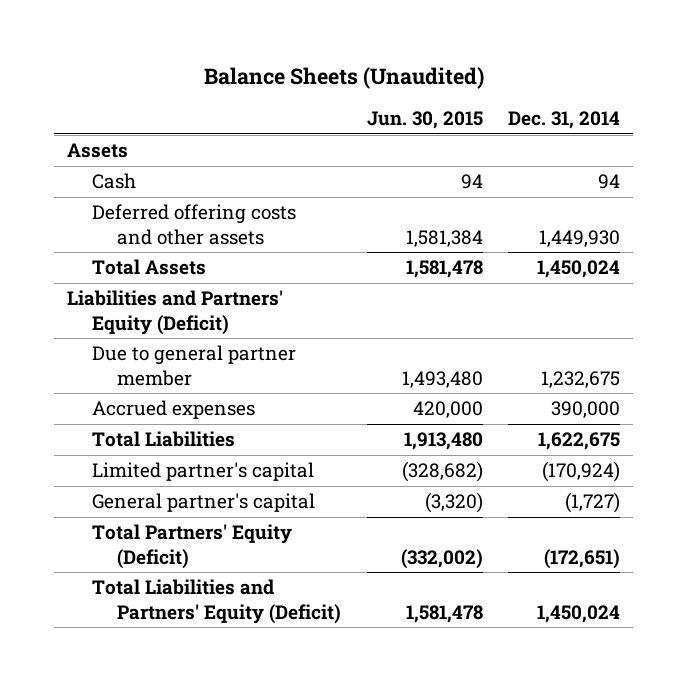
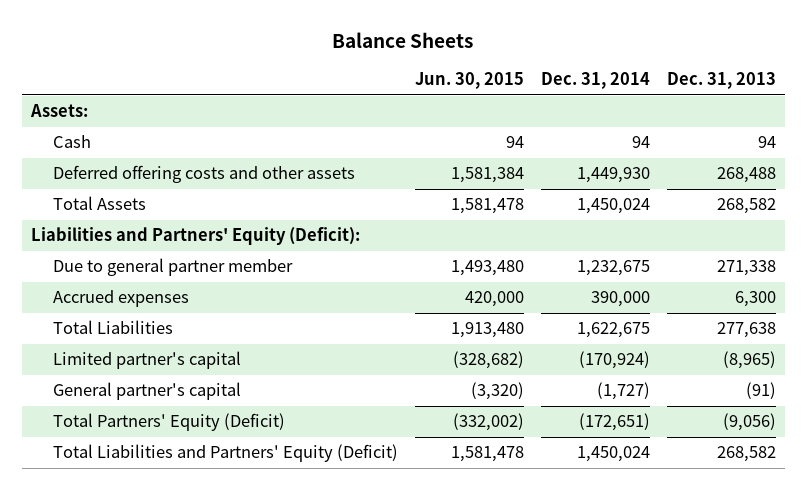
[203,66,484,89] Balance Sheets (Unaudited) -> [332,31,474,48] Balance Sheets
none -> [667,72,777,90] Dec. 31, 2013
[67,143,129,159] Assets -> [29,104,88,118] Assets:
[67,290,284,335] Liabilities and Partners' Equity (Deficit) -> [30,227,360,246] Liabilities and Partners' Equity (Deficit):

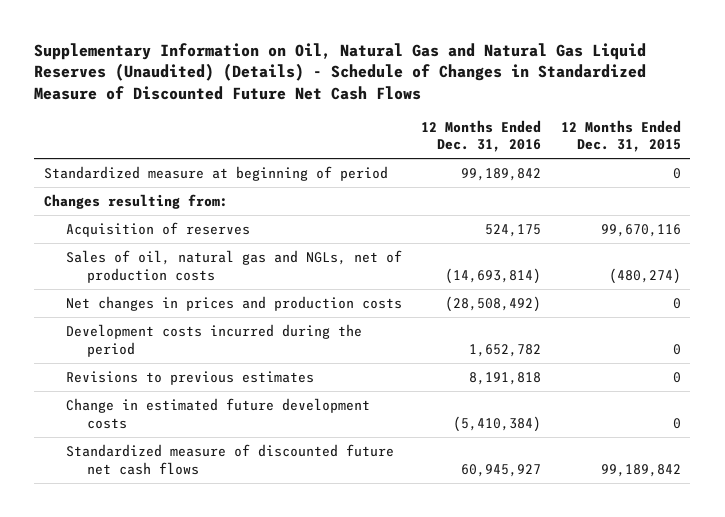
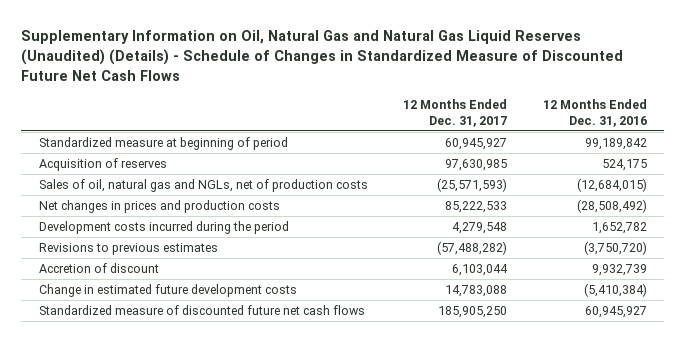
[560,119,681,153] 12 Months Ended Dec. 31, 2015 -> none
none -> [403,98,508,127] 12 Months Ended Dec. 31, 2017
[44,193,229,209] Changes resulting from: -> none
[445,267,542,284] (14,693,814) -> [576,178,647,193] (12,684,015)
[469,371,542,385] 8,191,818 -> [583,241,647,256] (3,750,720)
none -> [39,263,160,274] Accretion of discount

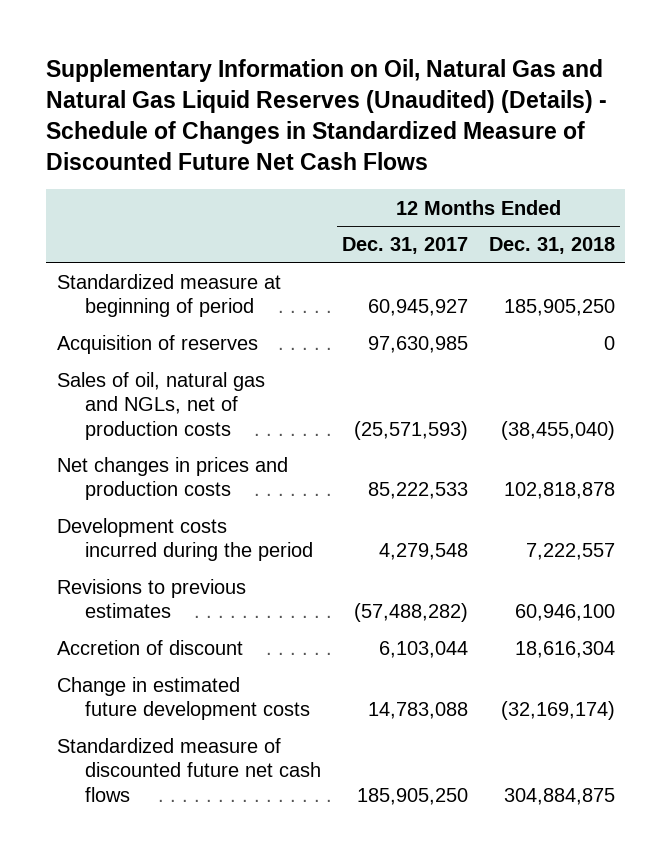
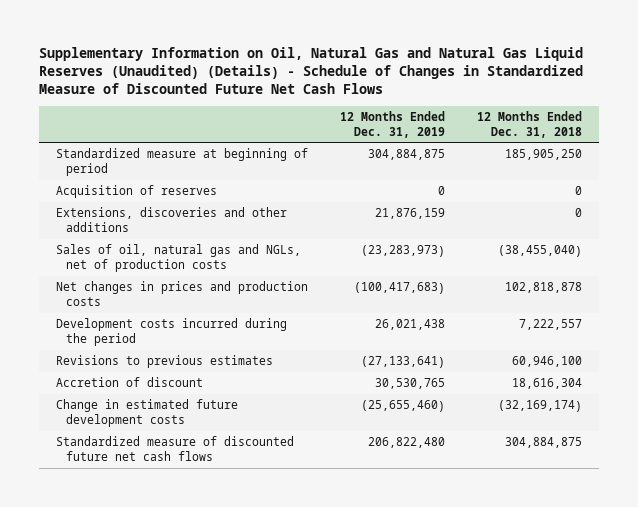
[342,237,469,255] Dec. 31, 2017 -> none
none -> [339,110,445,138] 12 Months Ended Dec. 31, 2019
none -> [55,207,287,233] Extensions, discoveries and other additions

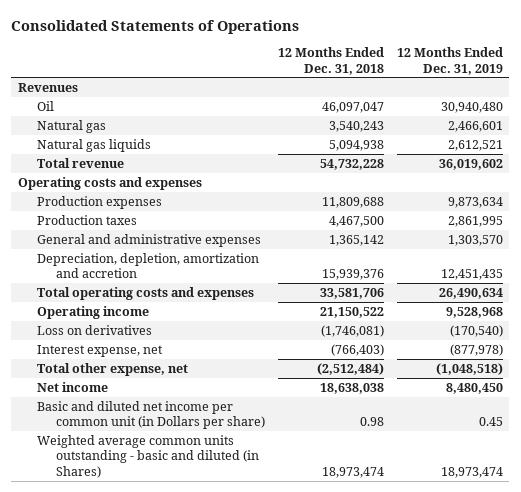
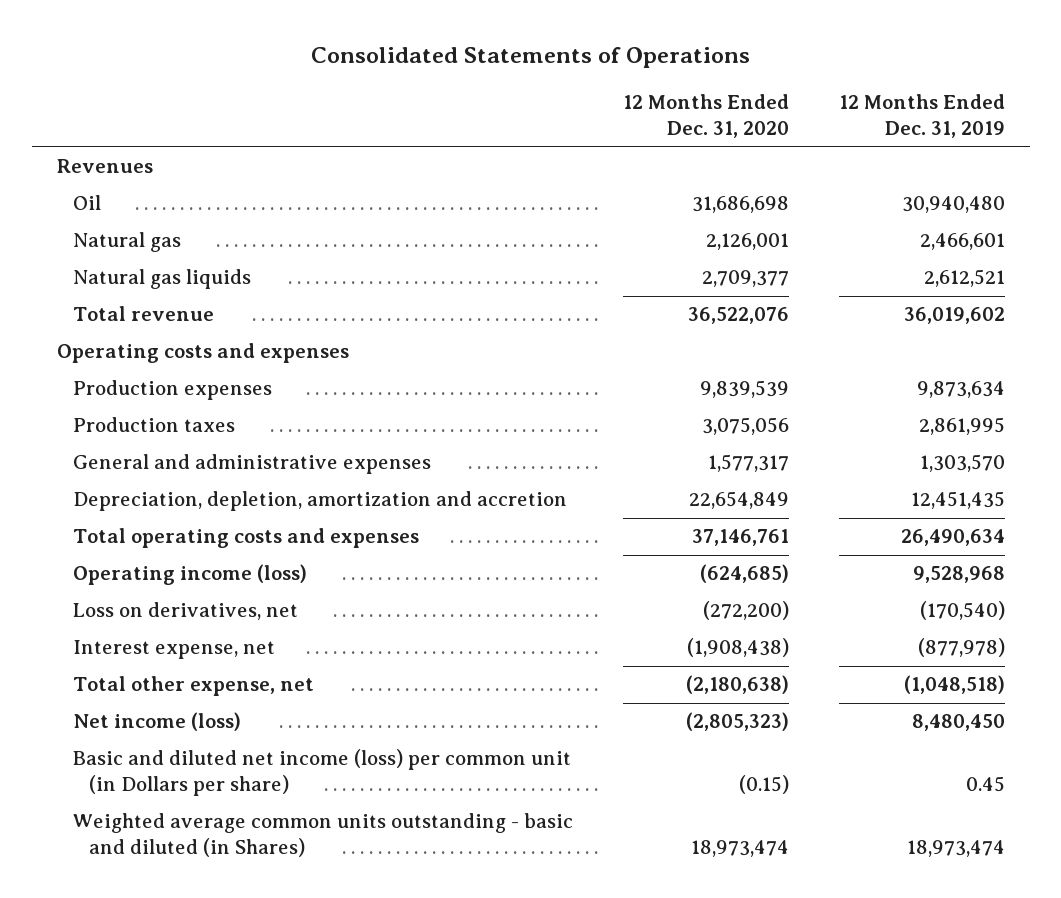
[277,47,384,75] 12 Months Ended Dec. 31, 2018 -> none
none -> [622,94,789,139] 12 Months Ended Dec. 31, 2020
[36,305,149,319] Operating income -> [72,564,307,586] Operating income (loss)
[36,324,152,335] Loss on derivatives -> [72,602,298,621] Loss on derivatives, net
[36,381,108,392] Net income -> [72,712,241,732] Net income (loss)
[36,400,266,430] Basic and diluted net income per common unit (in Dollars per share) -> [72,749,571,797] Basic and diluted net income (loss) per common unit (in Dollars per share)

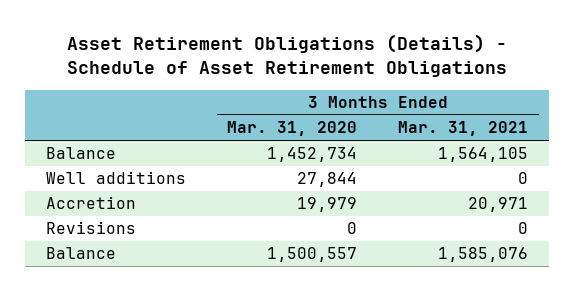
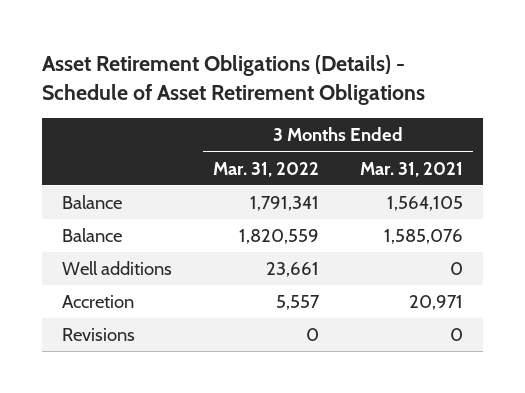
[227,121,358,137] Mar. 31, 2020 -> none
none -> [212,161,319,177] Mar. 31, 2022
[45,247,116,260] Balance -> [62,228,123,243] Balance

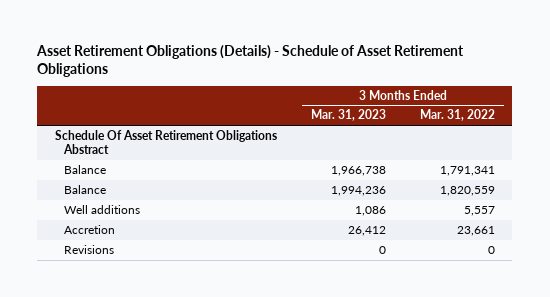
[359,161,463,177] Mar. 31, 2021 -> none
none -> [310,109,386,122] Mar. 31, 2023
none -> [54,130,277,155] Schedule Of Asset Retirement Obligations Abstract
[265,262,319,278] 23,661 -> [464,206,496,217] 5,557
[275,295,320,311] 5,557 -> [457,226,496,237] 23,661

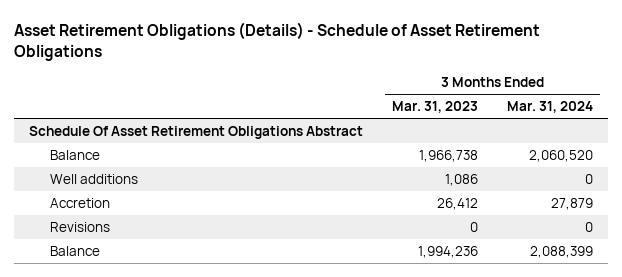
[420,109,496,122] Mar. 31, 2022 -> none
none -> [507,101,594,114] Mar. 31, 2024
[63,185,106,195] Balance -> [50,245,101,256] Balance

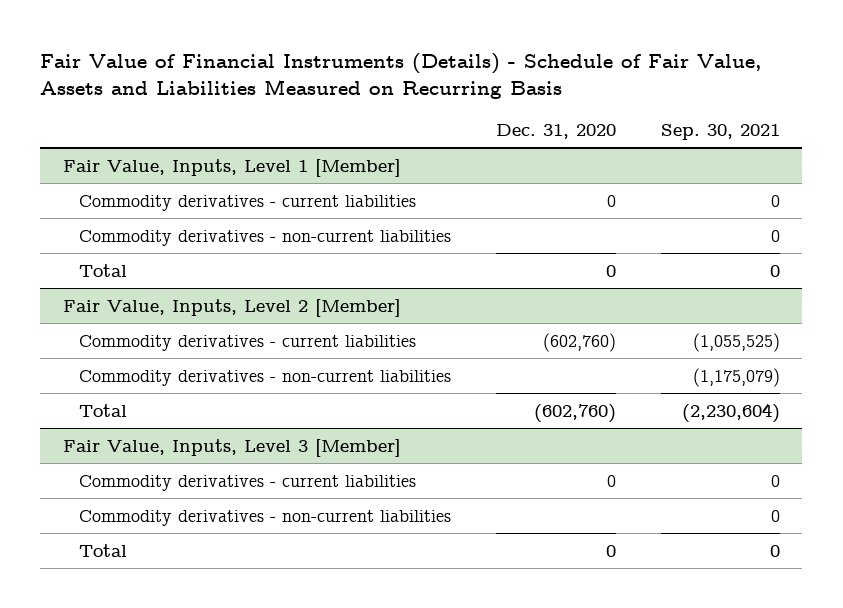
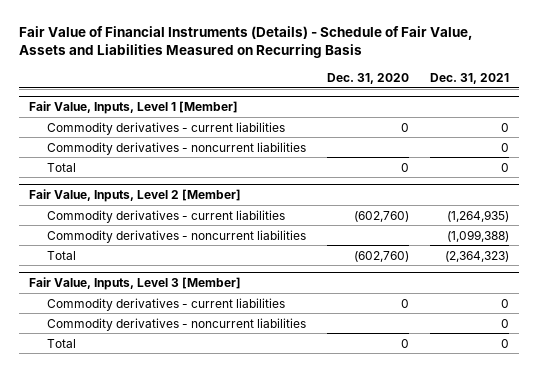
[660,123,780,140] Sep. 30, 2021 -> none
none -> [429,72,509,84] Dec. 31, 2021
[79,229,452,246] Commodity derivatives - non-current liabilities -> [47,141,307,155] Commodity derivatives - noncurrent liabilities
[79,369,452,386] Commodity derivatives - non-current liabilities -> [47,229,307,243] Commodity derivatives - noncurrent liabilities
[79,509,452,526] Commodity derivatives - non-current liabilities -> [47,317,307,331] Commodity derivatives - noncurrent liabilities

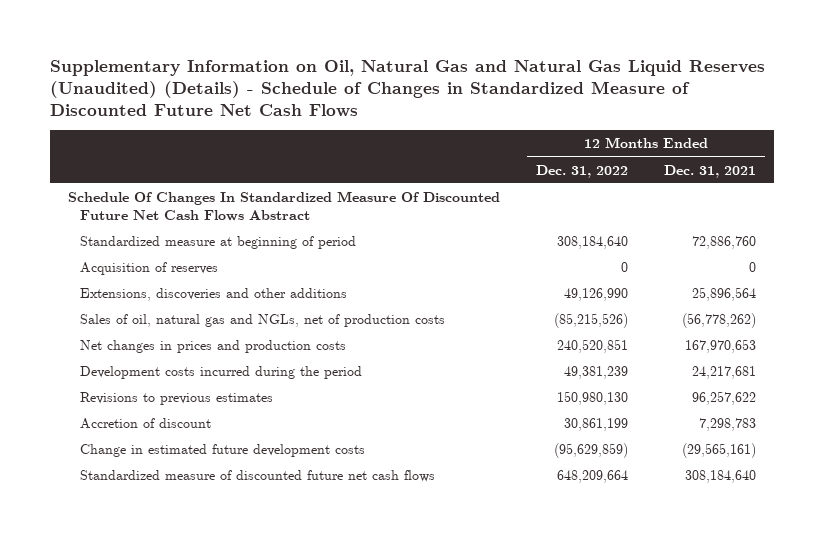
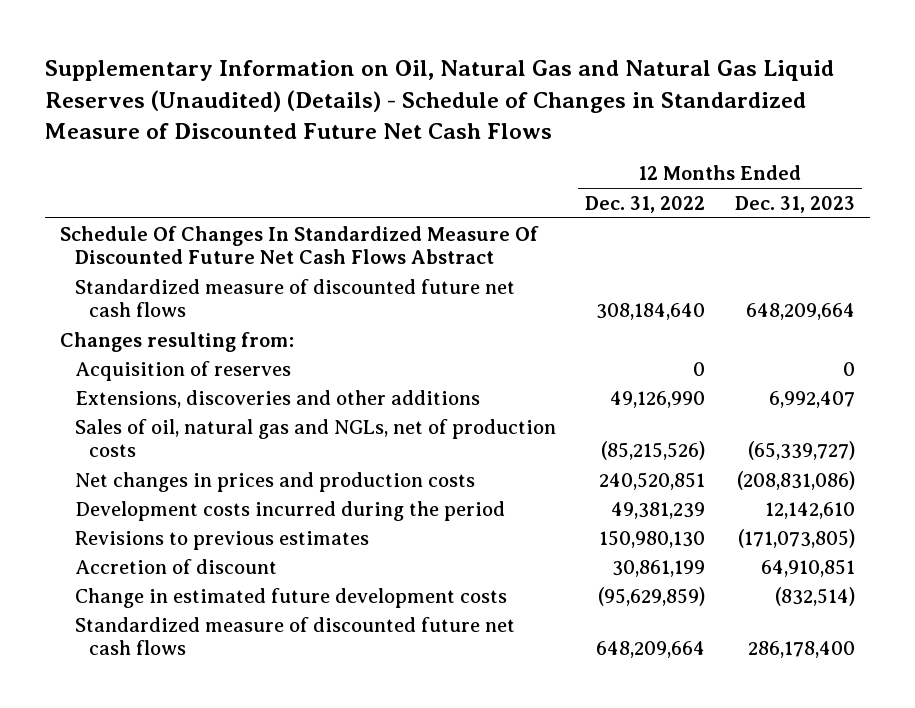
[663,164,756,178] Dec. 31, 2021 -> none
none -> [734,195,855,213] Dec. 31, 2023
[80,236,357,250] Standardized measure at beginning of period -> [74,278,515,318] Standardized measure of discounted future net cash flows
none -> [59,331,294,352] Changes resulting from:

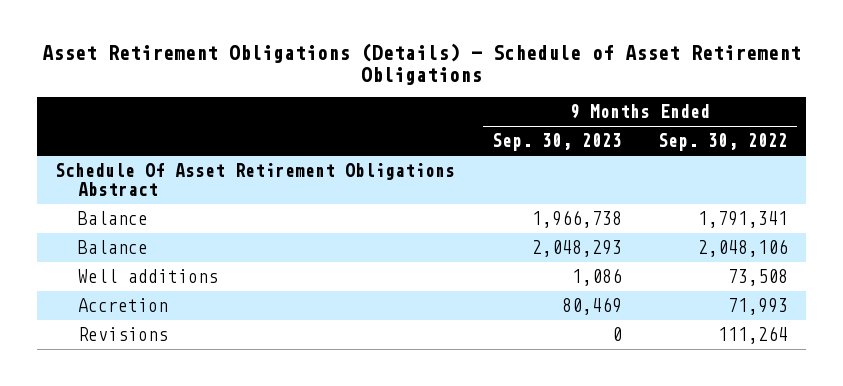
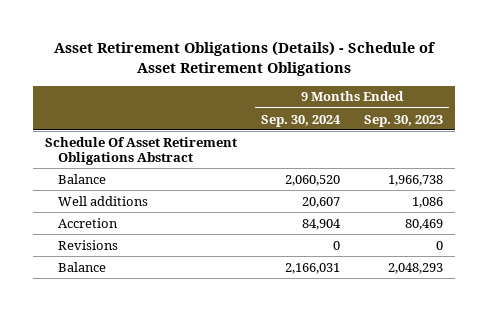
[658,133,789,152] Sep. 30, 2022 -> none
none -> [260,114,341,127] Sep. 30, 2024
[78,240,149,255] Balance -> [57,261,106,272] Balance

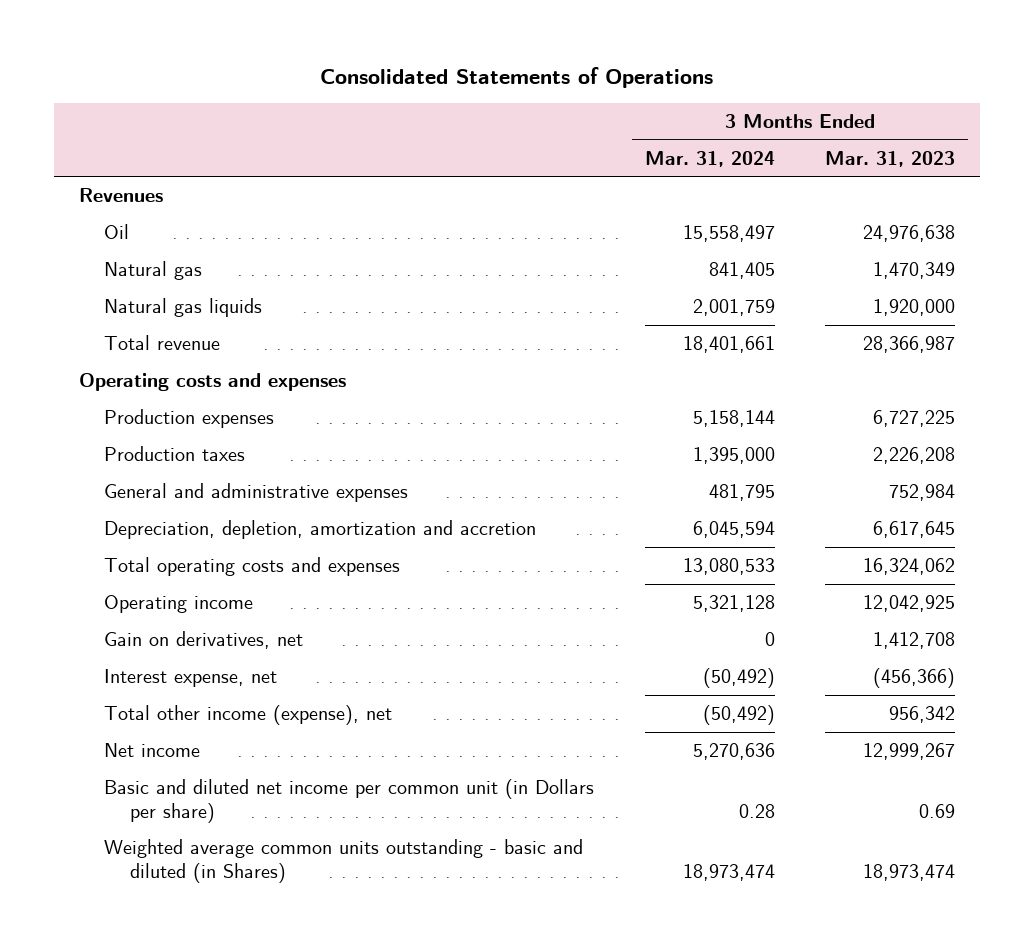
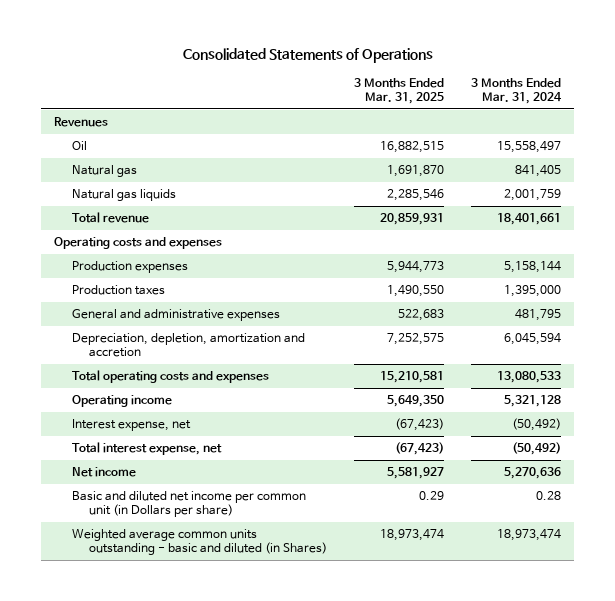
[825,150,956,167] Mar. 31, 2023 -> none
none -> [354,77,445,105] 3 Months Ended Mar. 31, 2025
[104,631,304,650] Gain on derivatives, net -> none
[104,705,393,726] Total other income (expense), net -> [71,442,222,456] Total interest expense, net

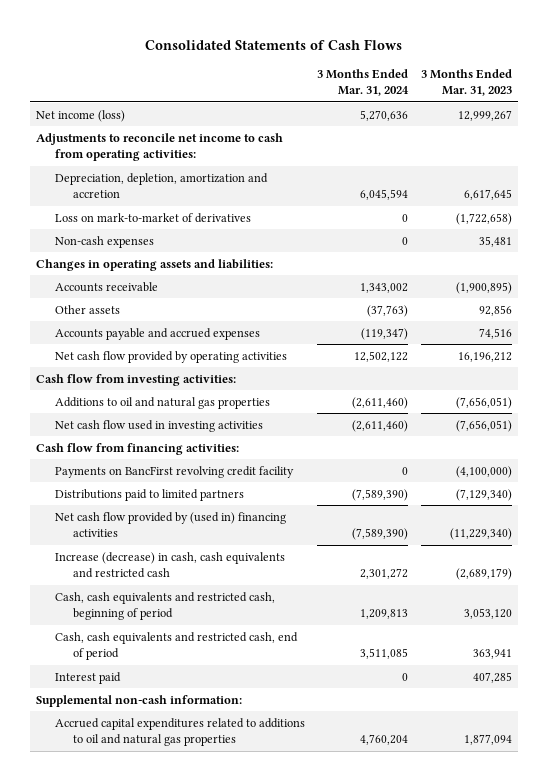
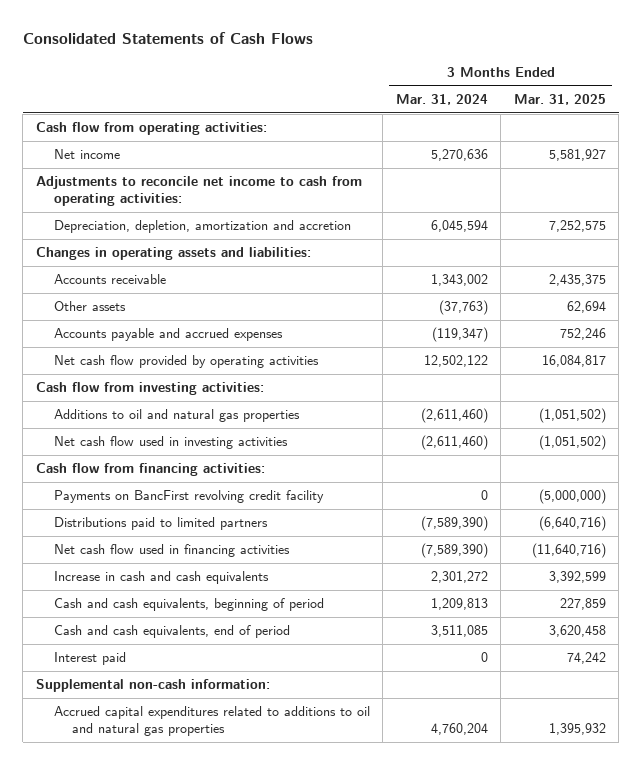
[421,69,513,97] 3 Months Ended Mar. 31, 2023 -> none
none -> [513,93,606,105] Mar. 31, 2025
none -> [35,122,267,136] Cash flow from operating activities:
[36,109,126,122] Net income (loss) -> [53,149,120,160] Net income
[54,212,251,223] Loss on mark-to-market of derivatives -> none
[54,235,154,248] Non-cash expenses -> none
[54,511,286,537] Net cash flow provided by (used in) financing activities -> [53,544,290,558] Net cash flow used in financing activities
[54,551,285,578] Increase (decrease) in cash, cash equivalents and restricted cash -> [53,571,269,585] Increase in cash and cash equivalents
[54,591,275,620] Cash, cash equivalents and restricted cash, beginning of period -> [53,598,324,612] Cash and cash equivalents, beginning of period
[54,631,298,660] Cash, cash equivalents and restricted cash, end of period -> [53,625,290,639] Cash and cash equivalents, end of period

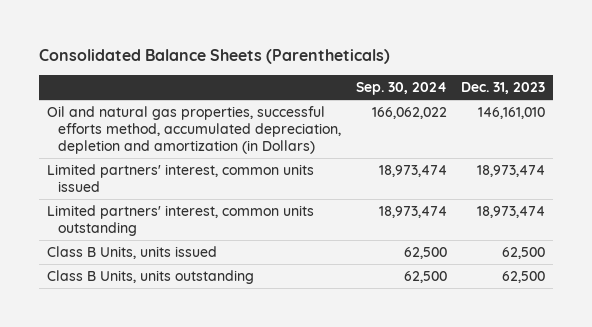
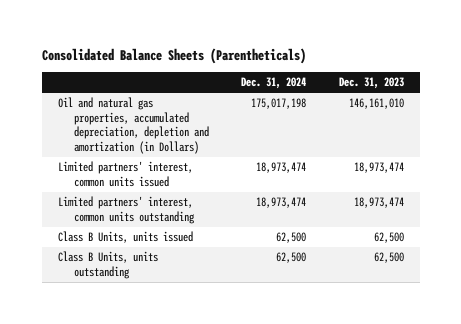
[355,81,447,95] Sep. 30, 2024 -> none
none -> [241,77,307,90] Dec. 31, 2024
[46,106,342,154] Oil and natural gas properties, successful efforts method, accumulated depreciation, depletion and amortization (in Dollars) -> [57,97,209,154] Oil and natural gas properties, accumulated depreciation, depletion and amortization (in Dollars)

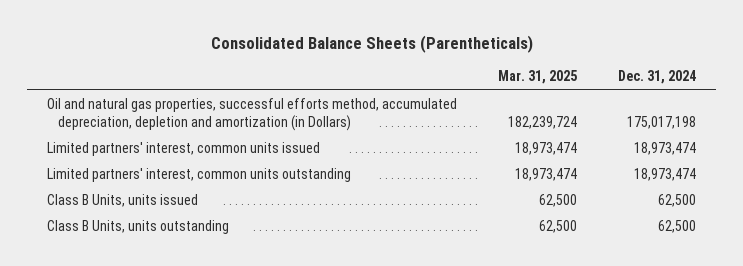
[338,77,404,90] Dec. 31, 2023 -> none
none -> [498,70,578,85] Mar. 31, 2025
[57,97,209,154] Oil and natural gas properties, accumulated depreciation, depletion and amortization (in Dollars) -> [47,98,458,132] Oil and natural gas properties, successful efforts method, accumulated depreciation, depletion and amortization (in Dollars)

